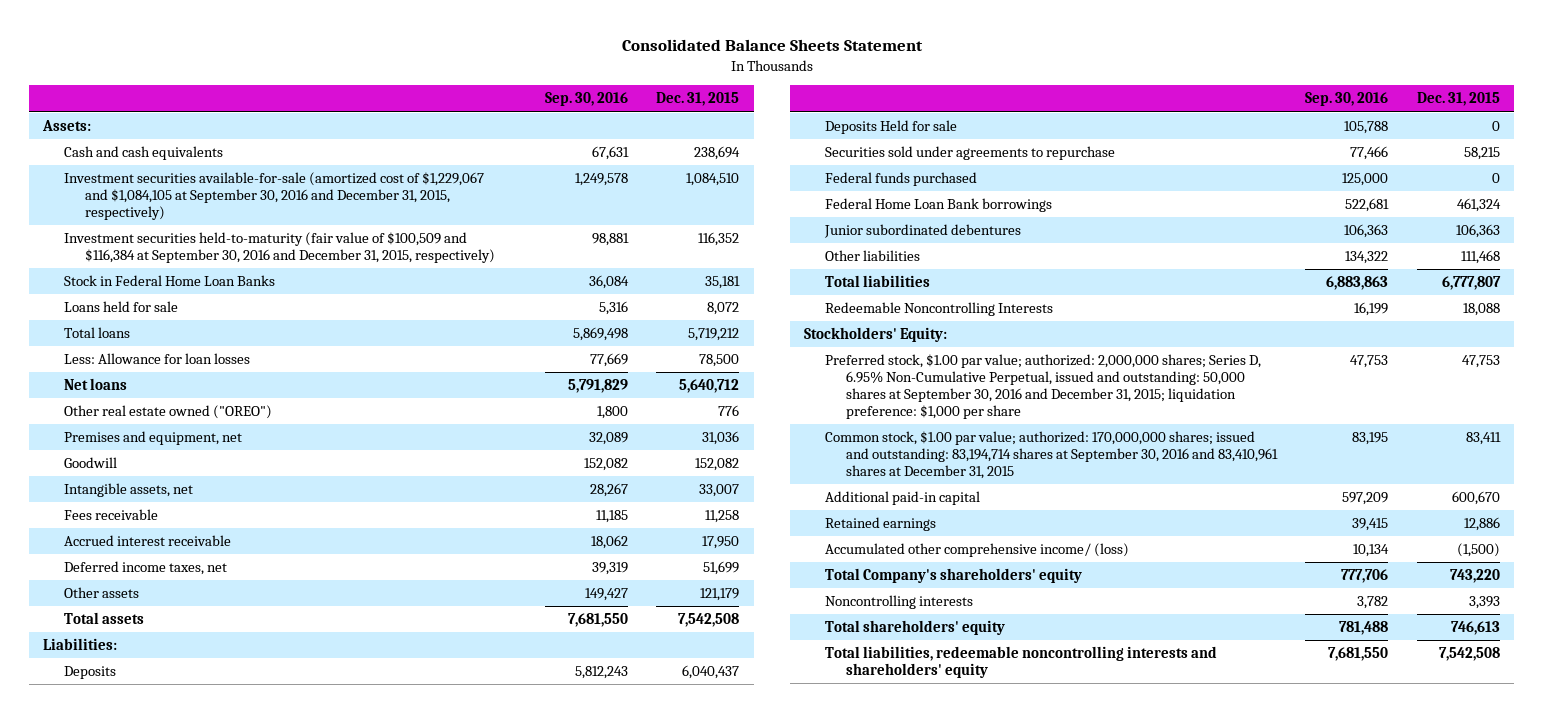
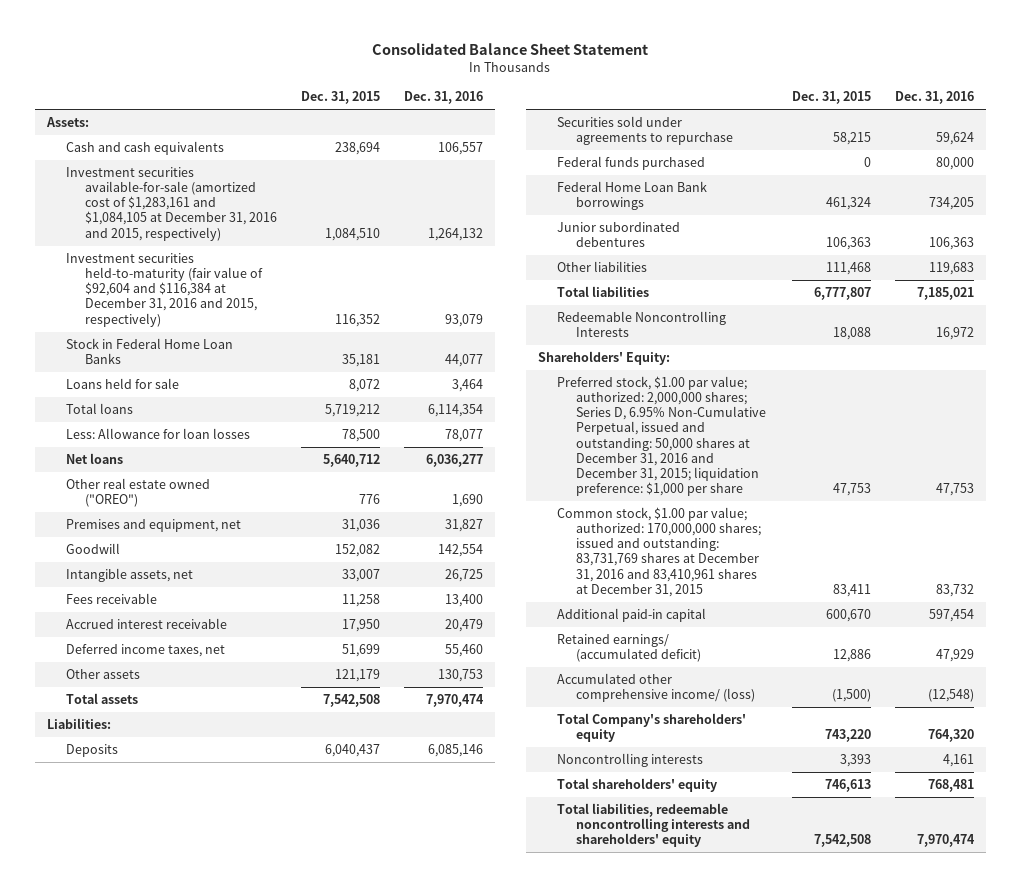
[621,39,923,52] Consolidated Balance Sheets Statement -> [372,42,649,55] Consolidated Balance Sheet Statement
[544,92,628,107] Sep. 30, 2016 -> none
none -> [403,91,483,105] Dec. 31, 2016
[64,171,485,220] Investment securities available-for-sale (amortized cost of $1,229,067 and $1,084,105 at September 30, 2016 and December 31, 2015, respectively) -> [66,167,278,241] Investment securities available-for-sale (amortized cost of $1,283,161 and $1,084,105 at December 31, 2016 and 2015, respectively)
[64,231,495,263] Investment securities held-to-maturity (fair value of $100,509 and $116,384 at September 30, 2016 and December 31, 2015, respectively) -> [66,253,264,327] Investment securities held-to-maturity (fair value of $92,604 and $116,384 at December 31, 2016 and 2015, respectively)
[824,119,957,134] Deposits Held for sale -> none
[804,326,948,342] Stockholders' Equity: -> [538,351,671,366] Shareholders' Equity:
[824,353,1261,419] Preferred stock, $1.00 par value; authorized: 2,000,000 shares; Series D, 6.95% Non-Cumulative Perpetual, issued and outstanding: 50,000 shares at September 30, 2016 and December 31, 2015; liquidation preference: $1,000 per share -> [556,376,766,496] Preferred stock, $1.00 par value; authorized: 2,000,000 shares; Series D, 6.95% Non-Cumulative Perpetual, issued and outstanding: 50,000 shares at December 31, 2016 and December 31, 2015; liquidation preference: $1,000 per share
[824,430,1278,479] Common stock, $1.00 par value; authorized: 170,000,000 shares; issued and outstanding: 83,194,714 shares at September 30, 2016 and 83,410,961 shares at December 31, 2015 -> [556,507,761,597] Common stock, $1.00 par value; authorized: 170,000,000 shares; issued and outstanding: 83,731,769 shares at December 31, 2016 and 83,410,961 shares at December 31, 2015
[824,516,936,531] Retained earnings -> [556,634,701,663] Retained earnings/ (accumulated deficit)

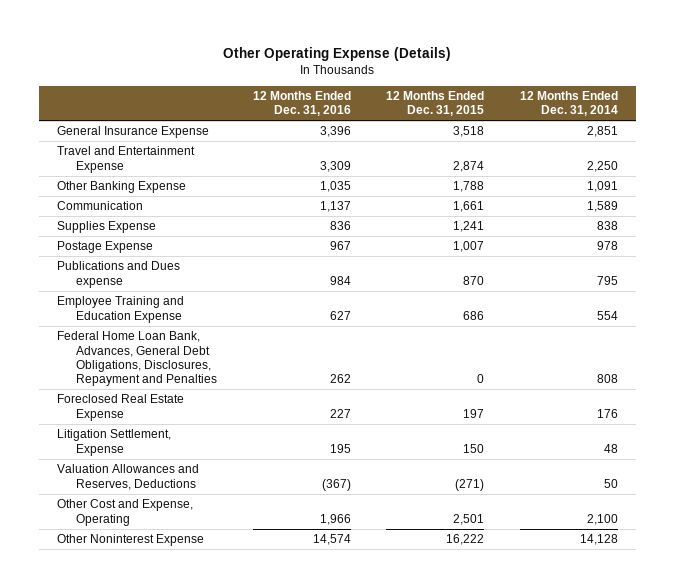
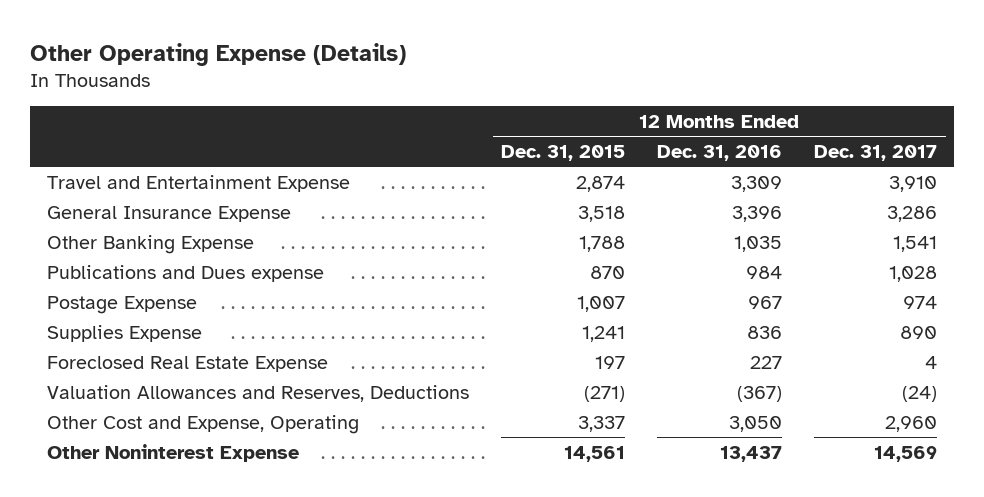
[519,90,618,117] 12 Months Ended Dec. 31, 2014 -> none
none -> [814,144,938,161] Dec. 31, 2017
[56,126,209,139] General Insurance Expense -> [46,205,291,222] General Insurance Expense
[56,201,143,211] Communication -> none
[56,296,184,323] Employee Training and Education Expense -> none
[56,331,217,387] Federal Home Loan Bank, Advances, General Debt Obligations, Disclosures, Repayment and Penalties -> none
[56,241,153,254] Postage Expense -> [46,295,197,314] Postage Expense
[56,221,156,234] Supplies Expense -> [46,324,202,342] Supplies Expense
[56,429,171,456] Litigation Settlement, Expense -> none
[319,513,351,525] 1,966 -> [729,415,783,432] 3,050
[453,513,485,525] 2,501 -> [577,415,625,432] 3,337
[312,534,351,546] 14,574 -> [720,445,783,462] 13,437
[446,534,485,546] 16,222 -> [563,445,625,462] 14,561

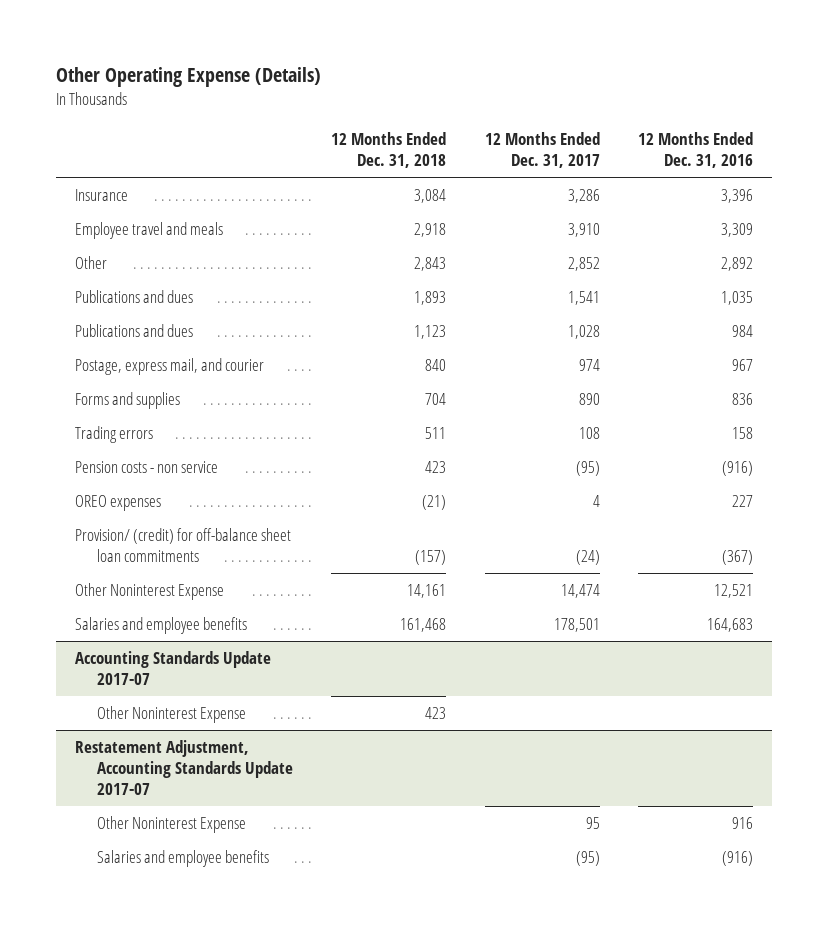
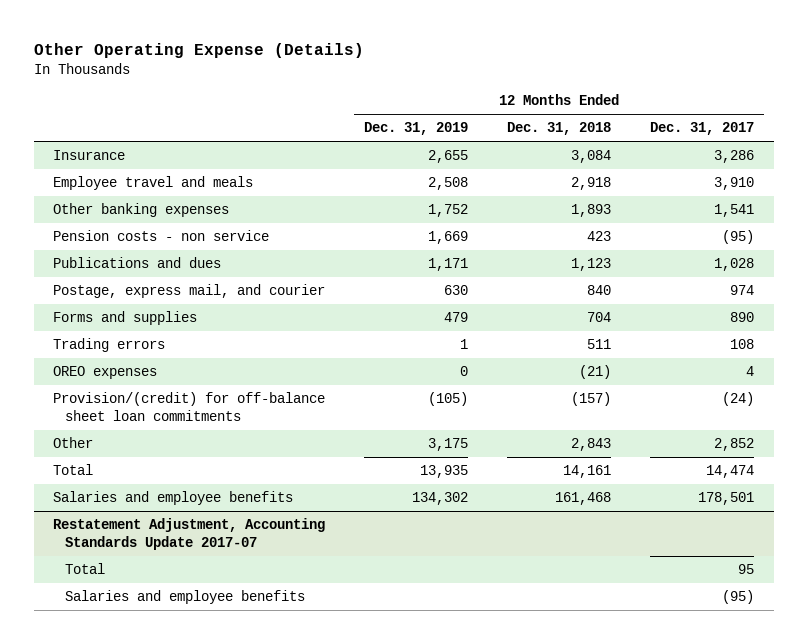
[637,132,753,169] 12 Months Ended Dec. 31, 2016 -> none
none -> [364,122,469,136] Dec. 31, 2019
[75,290,194,304] Publications and dues -> [53,202,230,217] Other banking expenses
[75,461,219,474] Pension costs - non service -> [53,229,270,241] Pension costs - non service
[75,528,292,563] Provision/ (credit) for off-balance sheet loan commitments -> [53,391,326,421] Provision/(credit) for off-balance sheet loan commitments
[75,256,108,270] Other -> [53,436,94,448] Other
[75,583,225,601] Other Noninterest Expense -> [53,463,94,475] Total
[75,651,272,686] Accounting Standards Update 2017-07 -> none
[97,706,247,724] Other Noninterest Expense -> none
[97,816,247,834] Other Noninterest Expense -> [65,562,106,574] Total

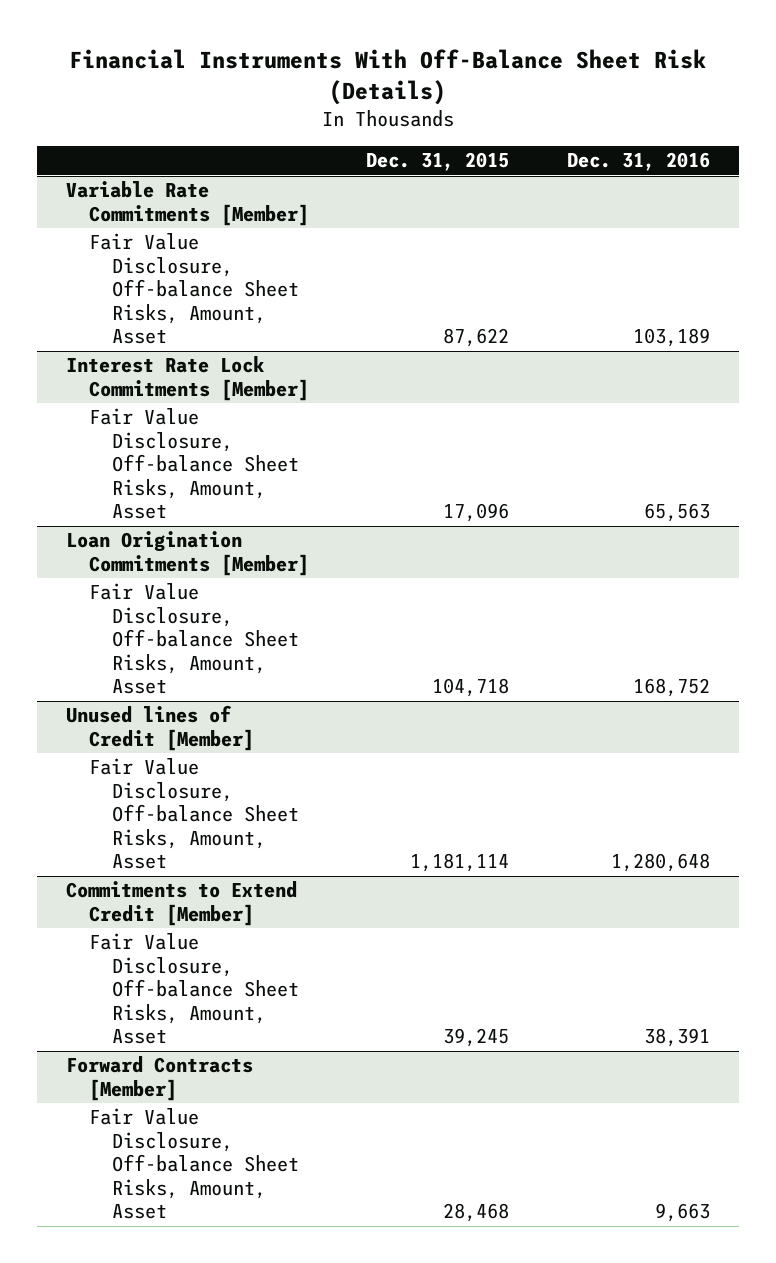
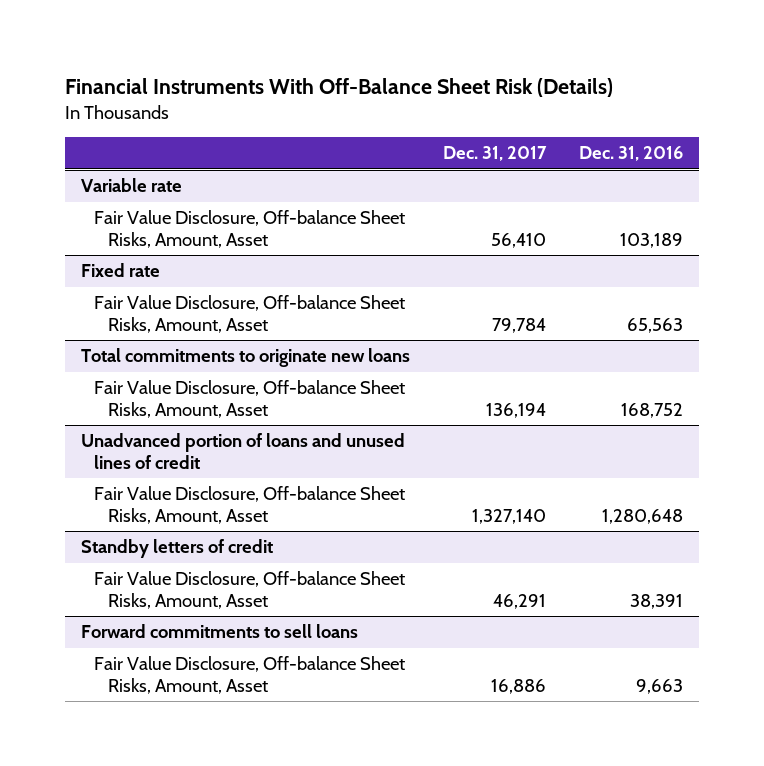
[366,152,510,172] Dec. 31, 2015 -> none
none -> [443,146,548,162] Dec. 31, 2017
[65,181,309,226] Variable Rate Commitments [Member] -> [81,178,183,193] Variable rate
[65,356,309,401] Interest Rate Lock Commitments [Member] -> [81,263,161,278] Fixed rate
[65,531,309,576] Loan Origination Commitments [Member] -> [81,348,411,368] Total commitments to originate new loans
[65,705,254,751] Unused lines of Credit [Member] -> [81,433,406,469] Unadvanced portion of loans and unused lines of credit
[65,881,297,926] Commitments to Extend Credit [Member] -> [81,539,274,559] Standby letters of credit
[65,1056,253,1101] Forward Contracts [Member] -> [81,624,359,639] Forward commitments to sell loans

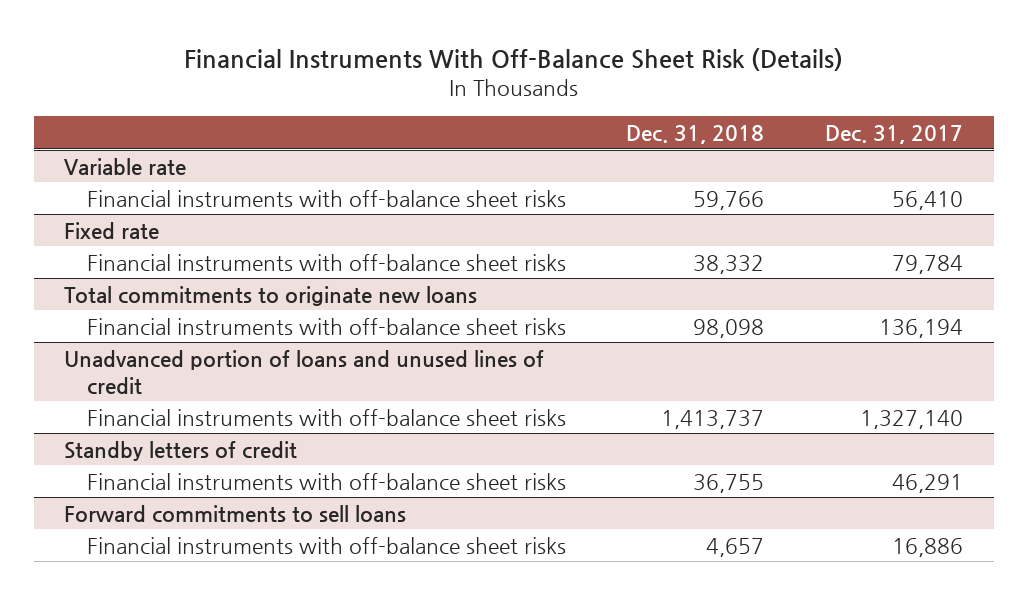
[578,146,683,162] Dec. 31, 2016 -> none
none -> [626,124,765,144] Dec. 31, 2018
[94,210,406,248] Fair Value Disclosure, Off-balance Sheet Risks, Amount, Asset -> [86,189,566,207] Financial instruments with off-balance sheet risks
[94,295,406,333] Fair Value Disclosure, Off-balance Sheet Risks, Amount, Asset -> [86,253,566,271] Financial instruments with off-balance sheet risks
[94,380,406,418] Fair Value Disclosure, Off-balance Sheet Risks, Amount, Asset -> [86,317,566,335] Financial instruments with off-balance sheet risks
[94,486,406,524] Fair Value Disclosure, Off-balance Sheet Risks, Amount, Asset -> [86,408,566,426] Financial instruments with off-balance sheet risks
[94,571,406,609] Fair Value Disclosure, Off-balance Sheet Risks, Amount, Asset -> [86,472,566,490] Financial instruments with off-balance sheet risks
[94,656,406,694] Fair Value Disclosure, Off-balance Sheet Risks, Amount, Asset -> [86,536,566,554] Financial instruments with off-balance sheet risks

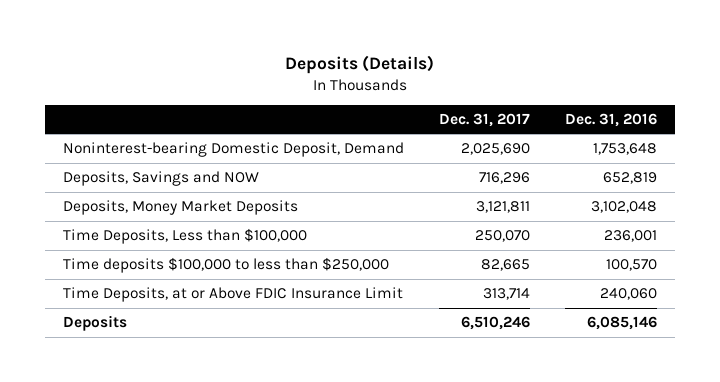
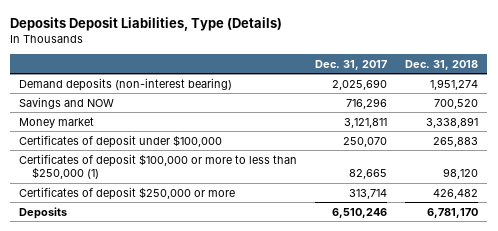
[284,55,434,75] Deposits (Details) -> [10,16,283,31] Deposits Deposit Liabilities, Type (Details)
[564,113,657,128] Dec. 31, 2016 -> none
none -> [405,59,479,70] Dec. 31, 2018
[62,142,404,158] Noninterest-bearing Domestic Deposit, Demand -> [19,77,233,91] Demand deposits (non-interest bearing)
[62,171,259,187] Deposits, Savings and NOW -> [19,96,115,109] Savings and NOW
[62,200,298,216] Deposits, Money Market Deposits -> [19,116,95,128] Money market
[62,228,307,245] Time Deposits, Less than $100,000 -> [19,134,223,148] Certificates of deposit under $100,000
[62,257,389,274] Time deposits $100,000 to less than $250,000 -> [19,153,298,180] Certificates of deposit $100,000 or more to less than $250,000 (1)
[62,287,403,303] Time Deposits, at or Above FDIC Insurance Limit -> [19,186,236,200] Certificates of deposit $250,000 or more

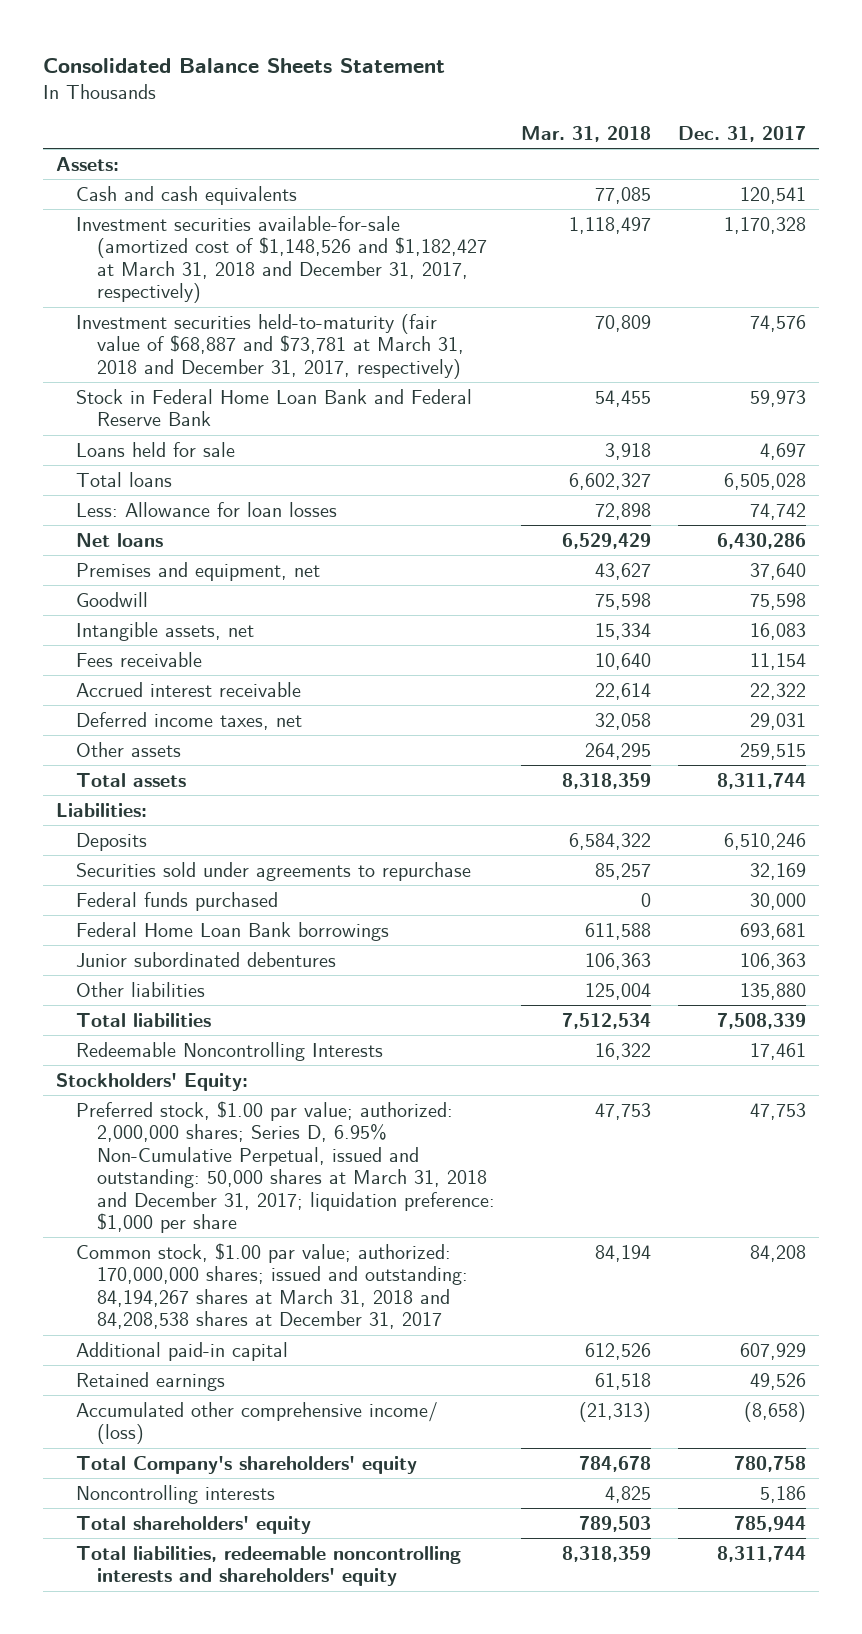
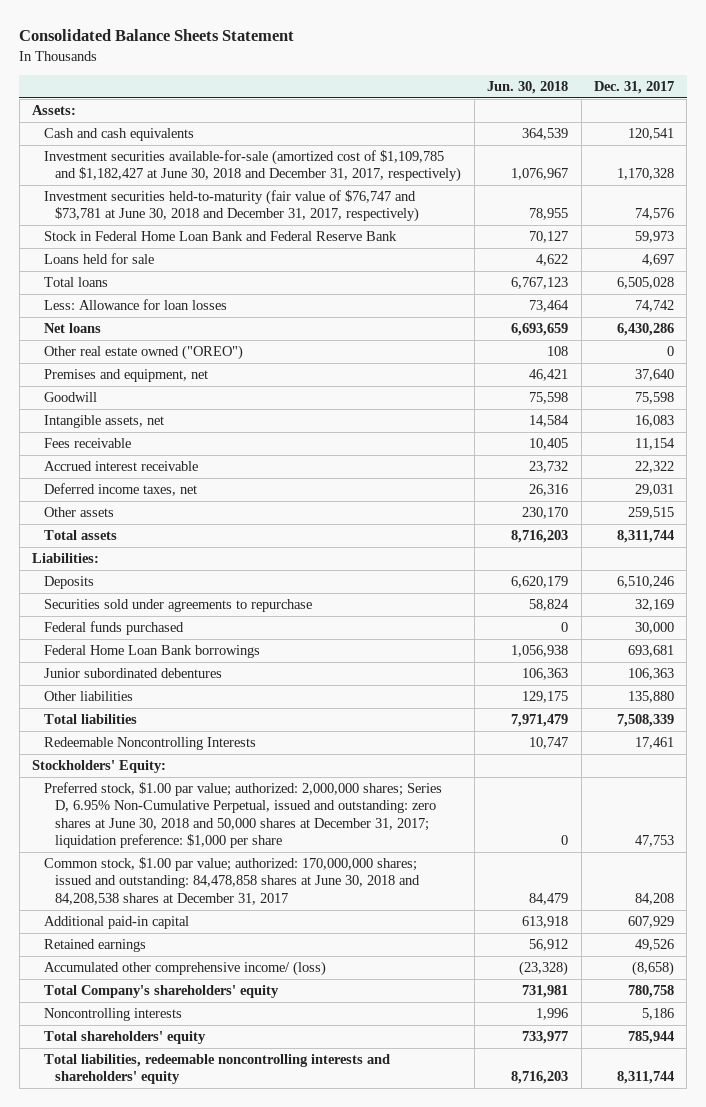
[521,125,652,142] Mar. 31, 2018 -> none
none -> [487,81,569,95] Jun. 30, 2018
[76,215,487,304] Investment securities available-for-sale (amortized cost of $1,148,526 and $1,182,427 at March 31, 2018 and December 31, 2017, respectively) -> [43,150,462,183] Investment securities available-for-sale (amortized cost of $1,109,785 and $1,182,427 at June 30, 2018 and December 31, 2017, respectively)
[76,313,464,379] Investment securities held-to-maturity (fair value of $68,887 and $73,781 at March 31, 2018 and December 31, 2017, respectively) -> [43,190,420,223] Investment securities held-to-maturity (fair value of $76,747 and $73,781 at June 30, 2018 and December 31, 2017, respectively)
none -> [43,345,243,361] Other real estate owned ("OREO")
[76,1100,495,1234] Preferred stock, $1.00 par value; authorized: 2,000,000 shares; Series D, 6.95% Non-Cumulative Perpetual, issued and outstanding: 50,000 shares at March 31, 2018 and December 31, 2017; liquidation preference: $1,000 per share -> [43,782,442,849] Preferred stock, $1.00 par value; authorized: 2,000,000 shares; Series D, 6.95% Non-Cumulative Perpetual, issued and outstanding: zero shares at June 30, 2018 and 50,000 shares at December 31, 2017; liquidation preference: $1,000 per share
[76,1242,468,1330] Common stock, $1.00 par value; authorized: 170,000,000 shares; issued and outstanding: 84,194,267 shares at March 31, 2018 and 84,208,538 shares at December 31, 2017 -> [43,857,421,905] Common stock, $1.00 par value; authorized: 170,000,000 shares; issued and outstanding: 84,478,858 shares at June 30, 2018 and 84,208,538 shares at December 31, 2017

